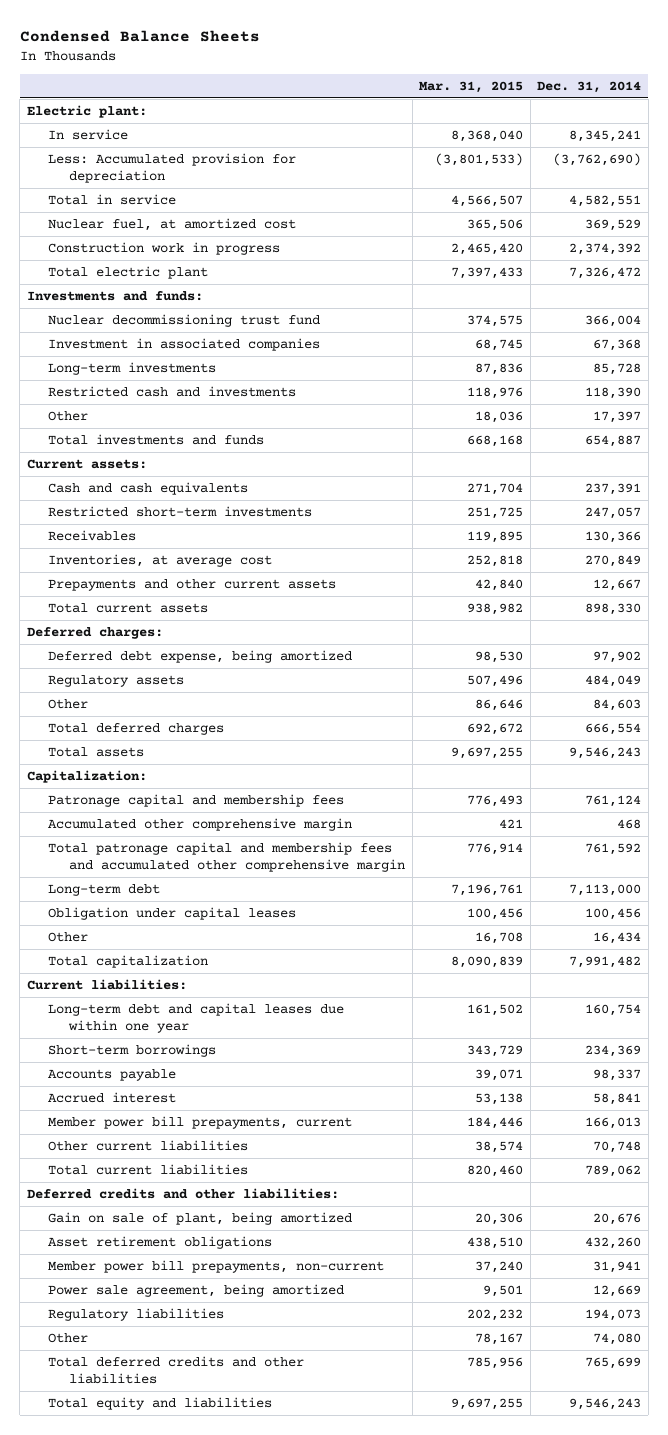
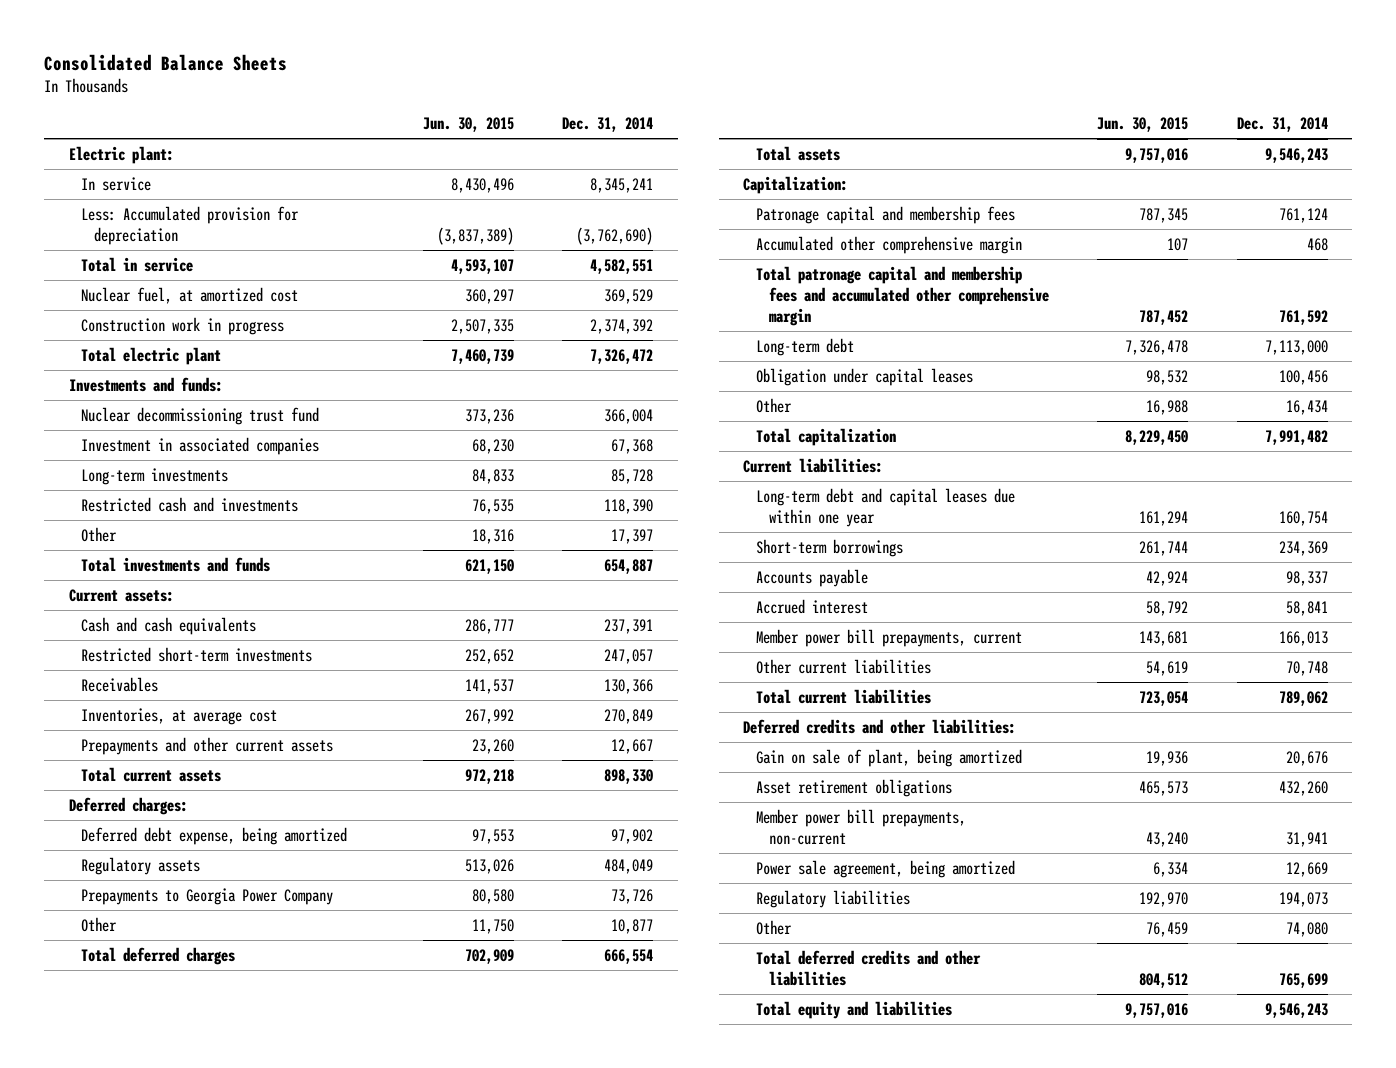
[19,30,260,43] Condensed Balance Sheets -> [44,53,288,71] Consolidated Balance Sheets
[419,80,524,93] Mar. 31, 2015 -> none
none -> [422,117,514,133] Jun. 30, 2015
none -> [81,887,334,905] Prepayments to Georgia Power Company
[593,698,642,711] 84,603 -> [611,918,654,934] 10,877

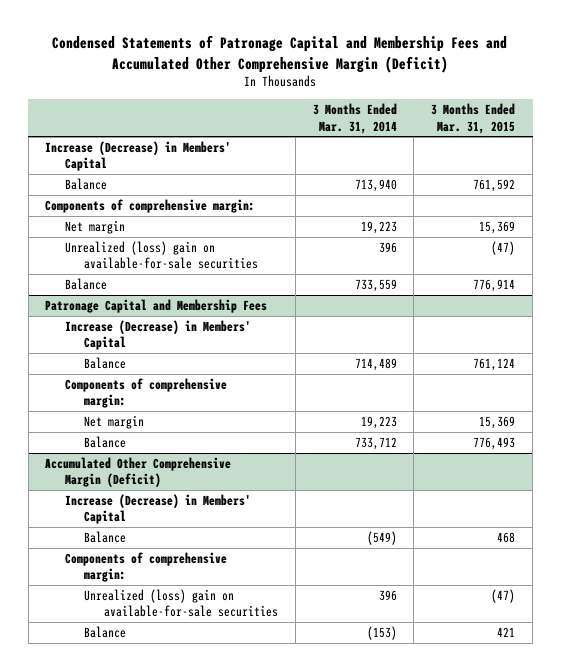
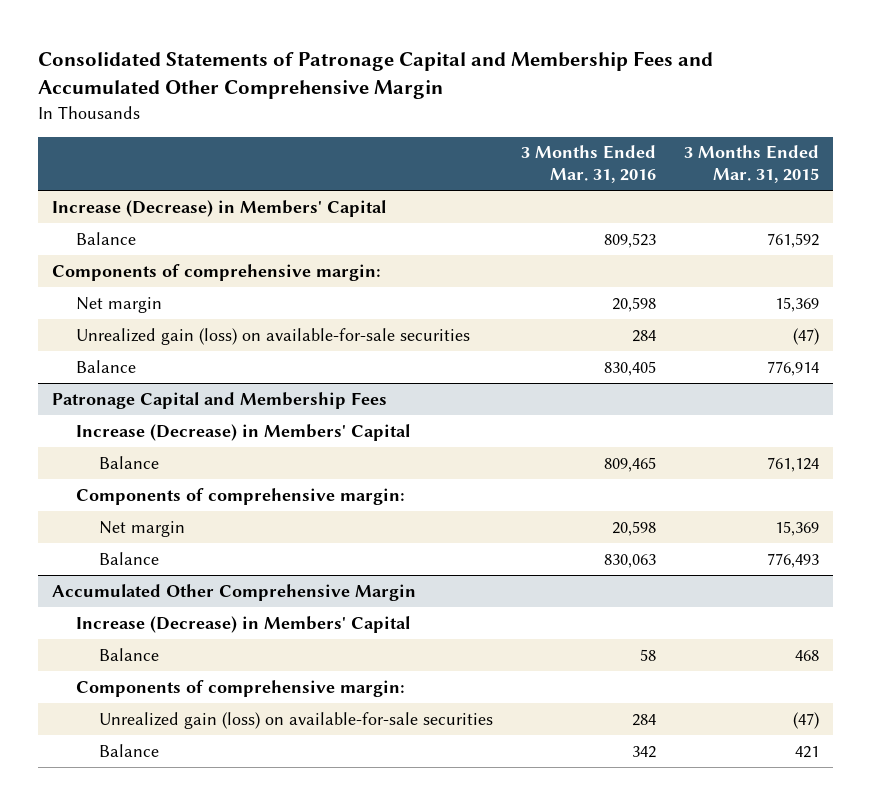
[52,35,508,73] Condensed Statements of Patronage Capital and Membership Fees and Accumulated Other Comprehensive Margin (Deficit) -> [38,51,714,100] Consolidated Statements of Patronage Capital and Membership Fees and Accumulated Other Comprehensive Margin
[312,103,397,134] 3 Months Ended Mar. 31, 2014 -> none
none -> [521,145,657,184] 3 Months Ended Mar. 31, 2016
[64,241,259,270] Unrealized (loss) gain on available-for-sale securities -> [75,327,470,345] Unrealized gain (loss) on available-for-sale securities
[45,457,232,488] Accumulated Other Comprehensive Margin (Deficit) -> [52,583,417,601] Accumulated Other Comprehensive Margin
[84,589,279,618] Unrealized (loss) gain on available-for-sale securities -> [99,711,494,729] Unrealized gain (loss) on available-for-sale securities

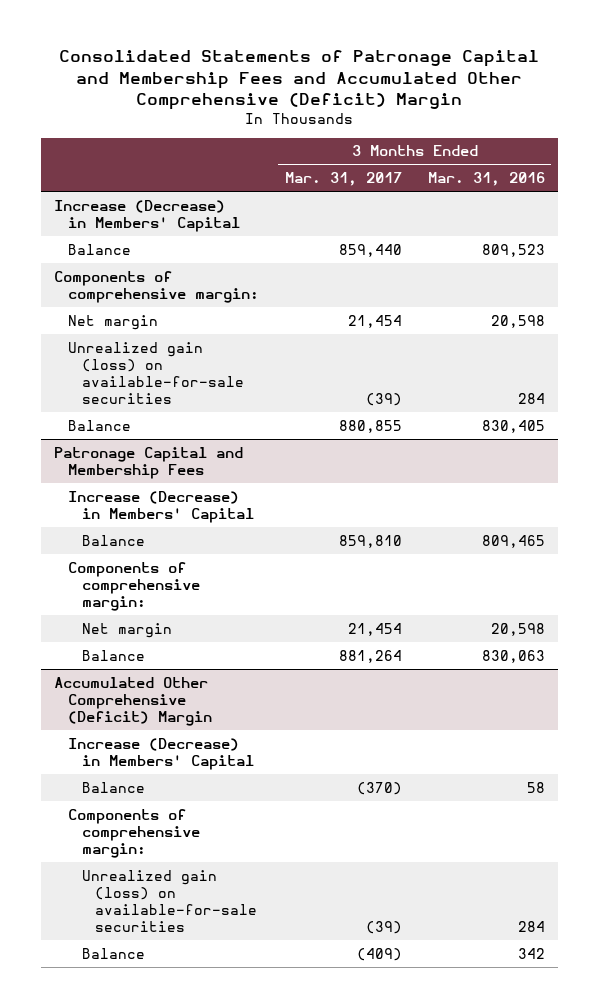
[38,51,714,100] Consolidated Statements of Patronage Capital and Membership Fees and Accumulated Other Comprehensive Margin -> [59,50,540,111] Consolidated Statements of Patronage Capital and Membership Fees and Accumulated Other Comprehensive (Deficit) Margin
[683,145,819,184] 3 Months Ended Mar. 31, 2015 -> none
none -> [284,172,402,187] Mar. 31, 2017
[52,583,417,601] Accumulated Other Comprehensive Margin -> [53,676,212,726] Accumulated Other Comprehensive (Deficit) Margin

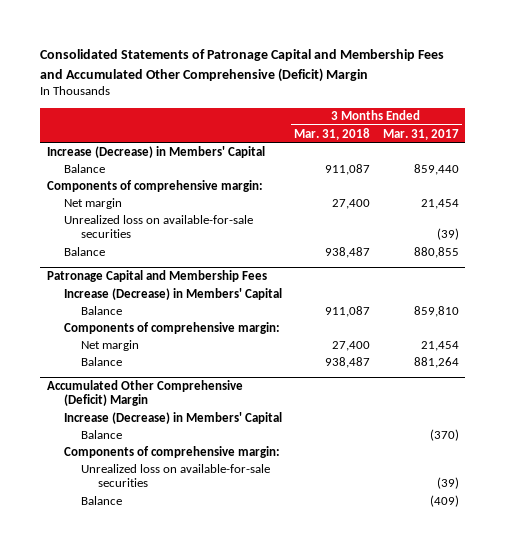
[427,172,545,187] Mar. 31, 2016 -> none
none -> [294,127,371,140] Mar. 31, 2018
[67,341,244,404] Unrealized gain (loss) on available-for-sale securities -> [63,214,253,239] Unrealized loss on available-for-sale securities
[81,869,258,932] Unrealized gain (loss) on available-for-sale securities -> [80,463,270,488] Unrealized loss on available-for-sale securities

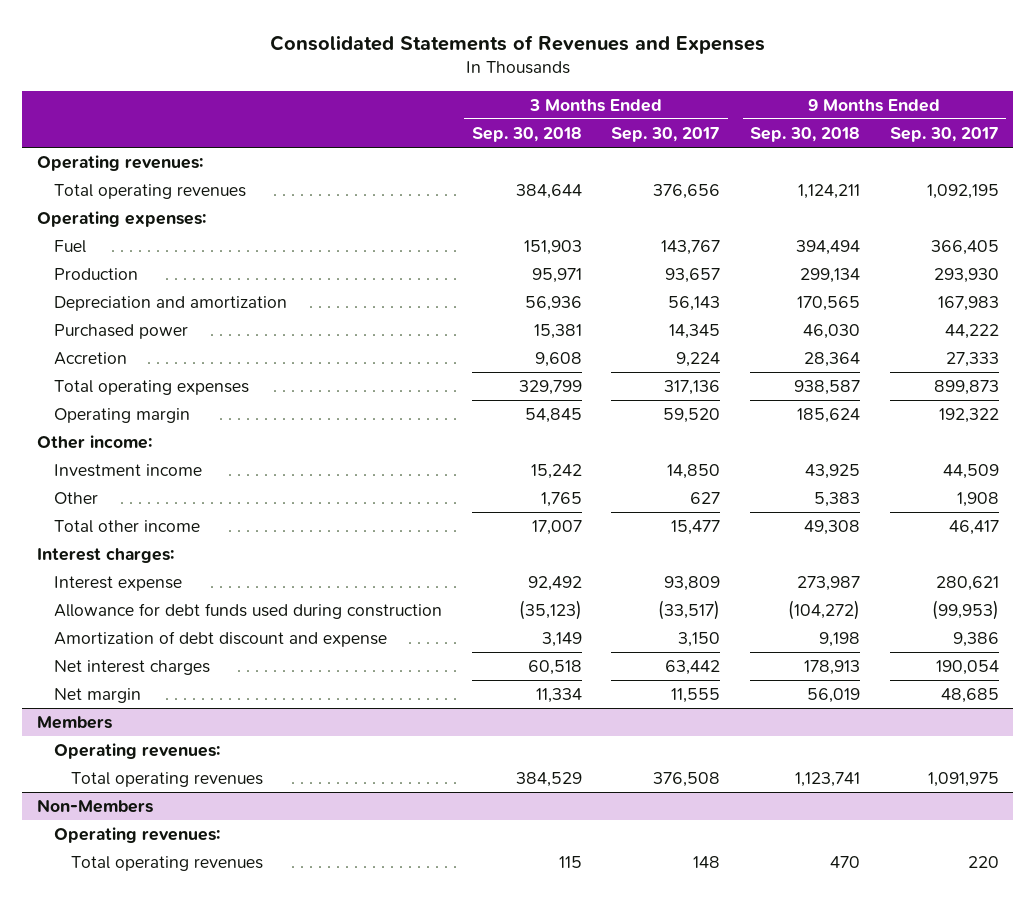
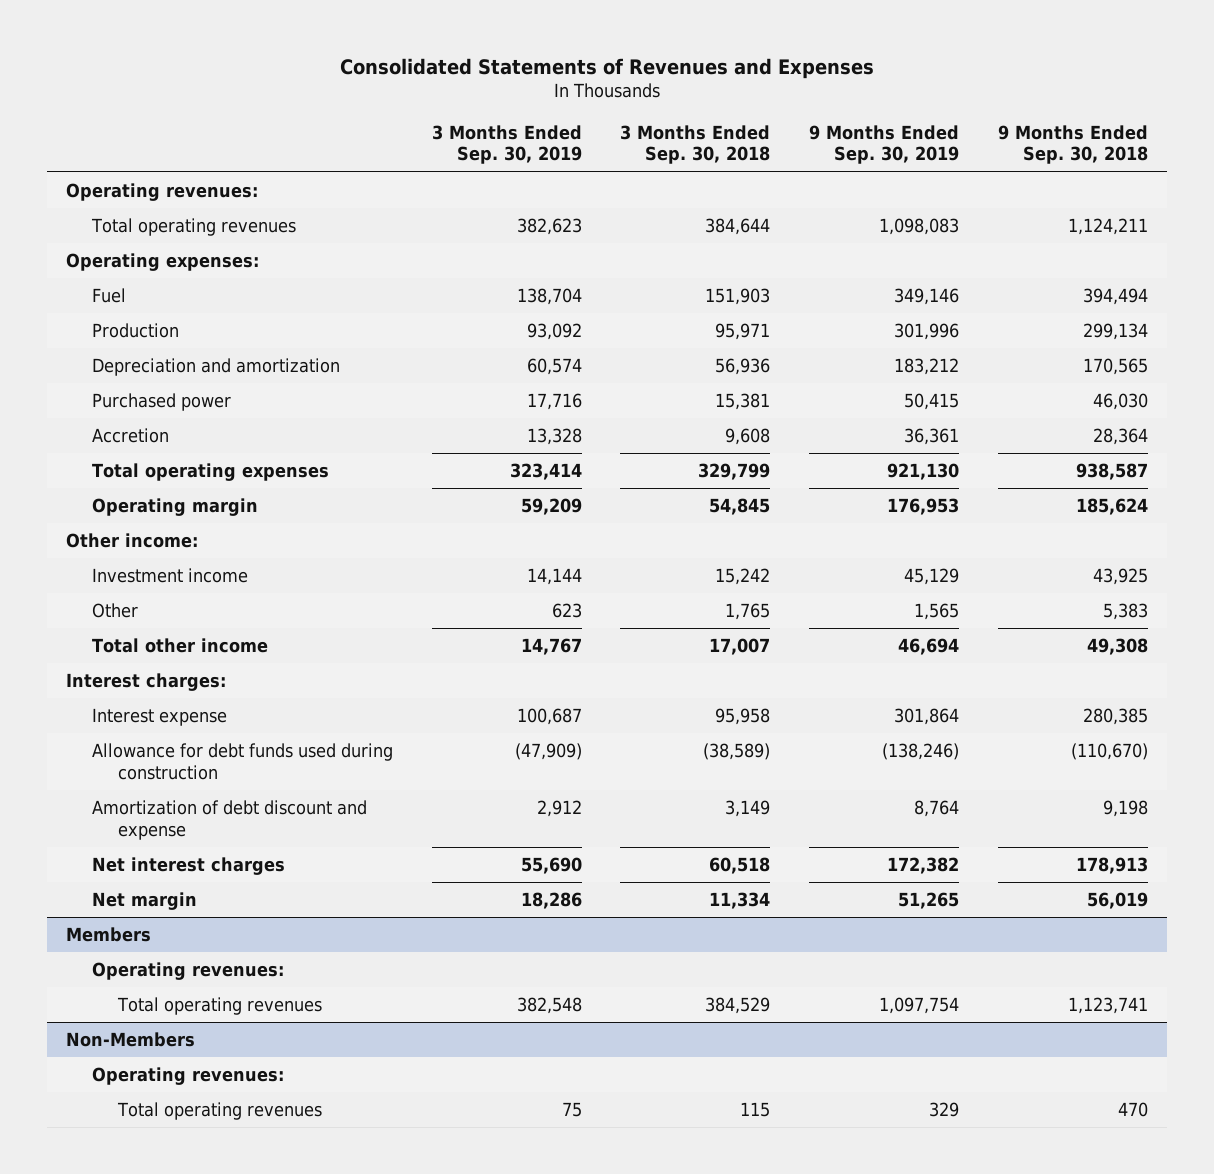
[611,127,721,143] Sep. 30, 2017 -> none
[889,127,999,143] Sep. 30, 2017 -> none
none -> [431,124,582,165] 3 Months Ended Sep. 30, 2019
none -> [809,124,960,165] 9 Months Ended Sep. 30, 2019
[527,576,582,592] 92,492 -> [715,708,771,726] 95,958
[797,576,861,592] 273,987 -> [1083,708,1149,726] 280,385
[518,600,582,621] (35,123) -> [703,743,771,761] (38,589)
[788,600,861,621] (104,272) -> [1071,743,1149,761] (110,670)

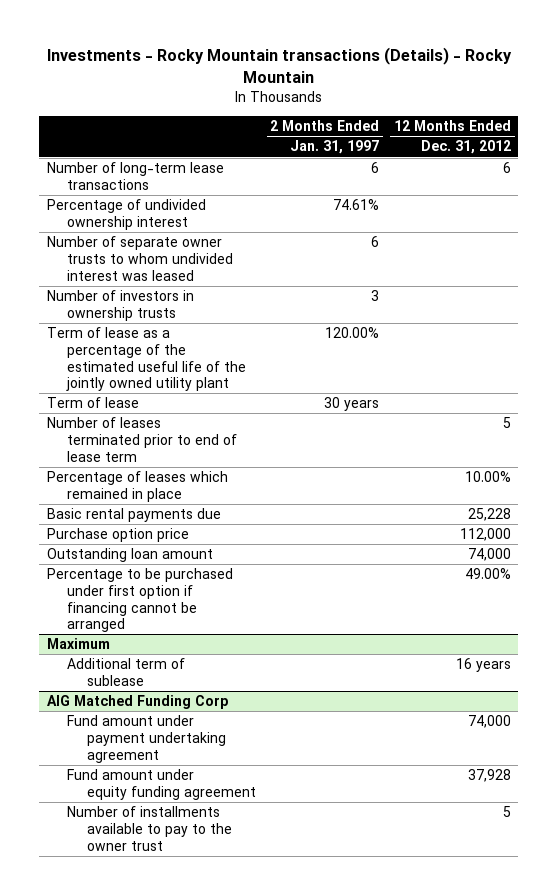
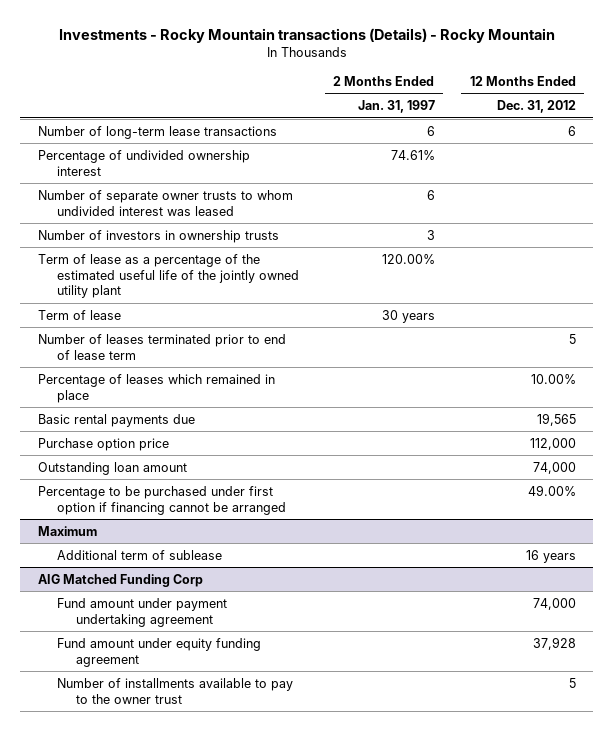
[468,508,512,522] 25,228 -> [536,412,576,426] 19,565

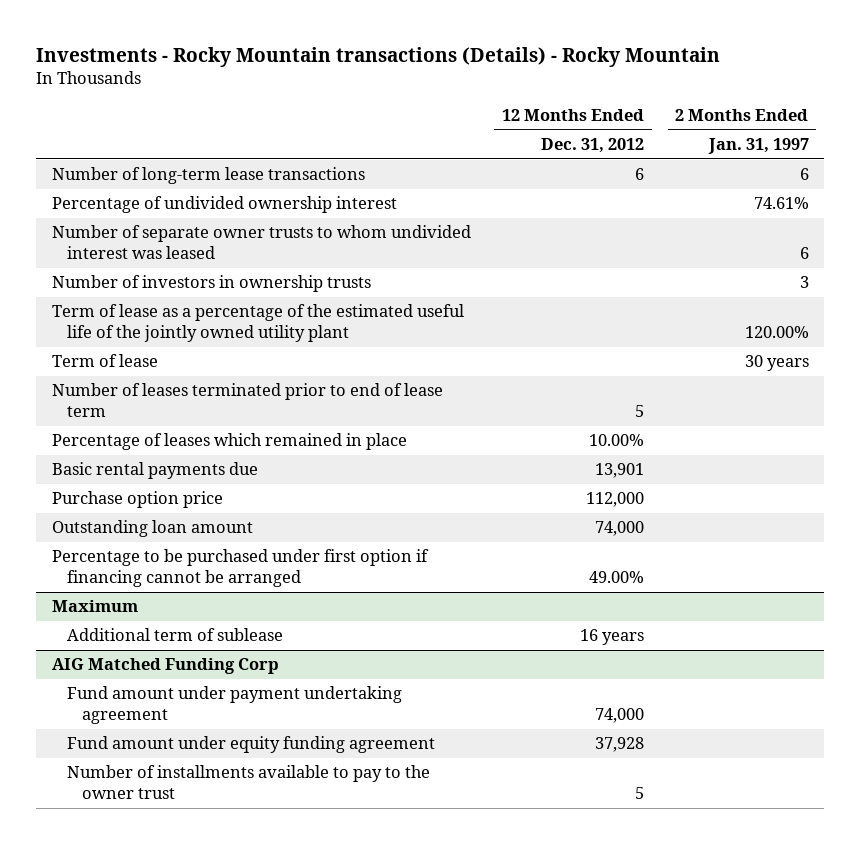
[536,412,576,426] 19,565 -> [595,463,645,479] 13,901

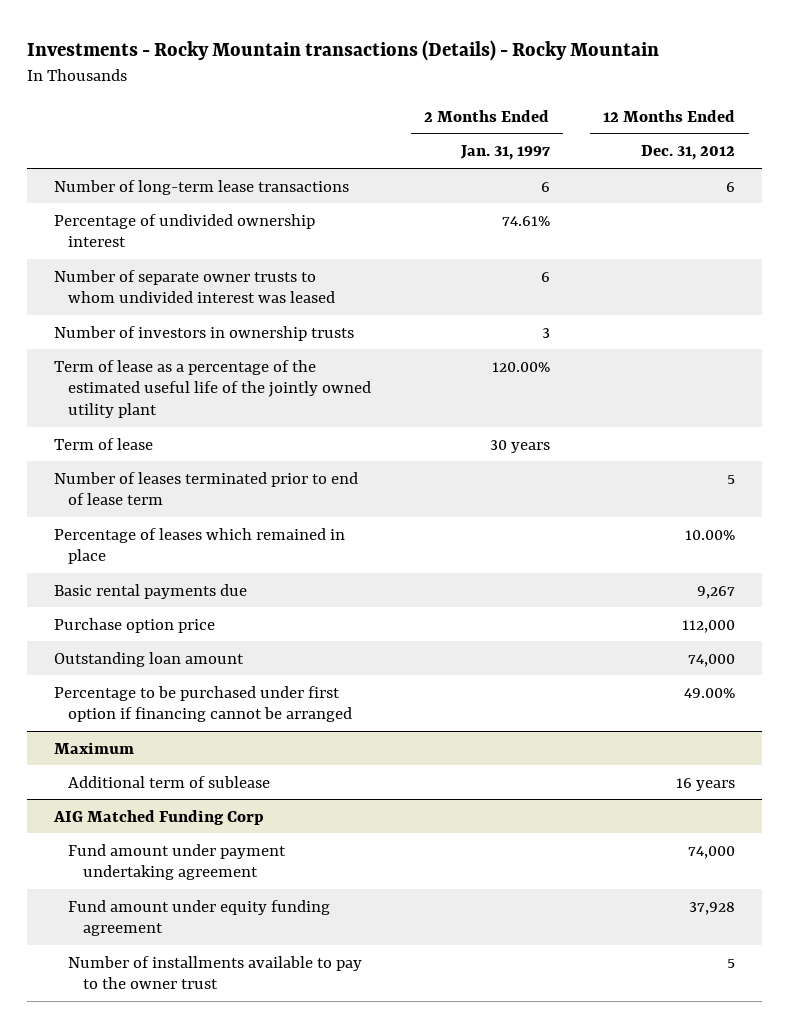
[595,463,645,479] 13,901 -> [697,585,736,599] 9,267

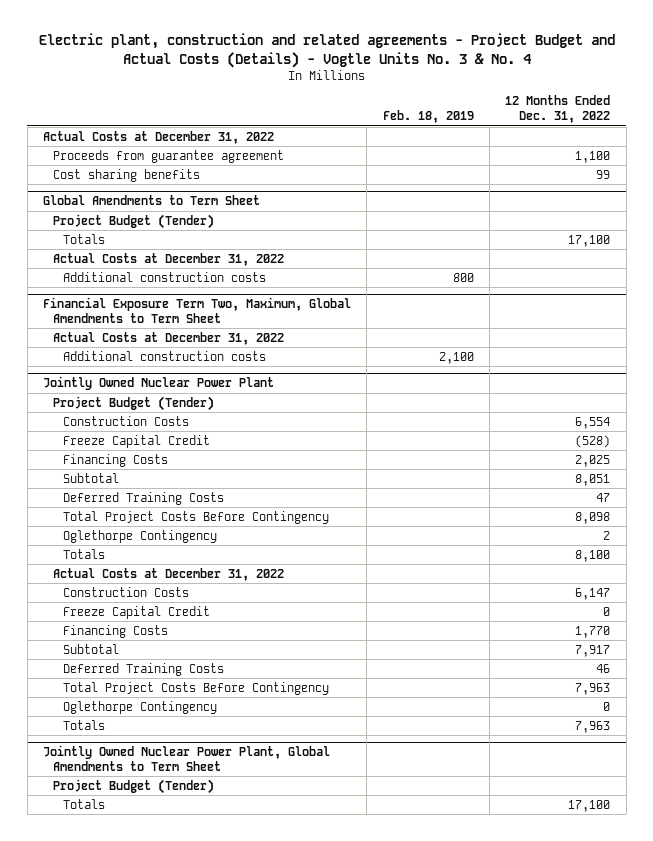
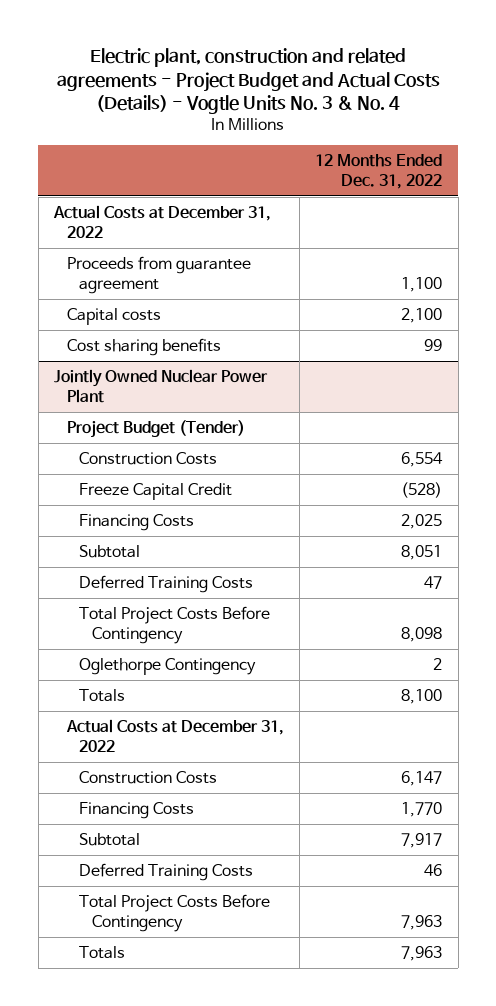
[382,110,474,124] Feb. 18, 2019 -> none
none -> [66,307,161,325] Capital costs
[42,195,260,206] Global Amendments to Term Sheet -> none
[53,213,215,229] Project Budget (Tender) -> none
[63,233,106,244] Totals -> none
[53,252,285,266] Actual Costs at December 31, 2022 -> none
[63,271,267,282] Additional construction costs -> none
[42,297,351,323] Financial Exposure Term Two, Maximum, Global Amendments to Term Sheet -> none
[53,331,285,345] Actual Costs at December 31, 2022 -> none
[63,350,267,361] Additional construction costs -> none
[63,605,211,619] Freeze Capital Credit -> none
[63,700,218,714] Oglethorpe Contingency -> none
[42,745,330,771] Jointly Owned Nuclear Power Plant, Global Amendments to Term Sheet -> none
[53,778,215,794] Project Budget (Tender) -> none
[63,798,106,809] Totals -> none

